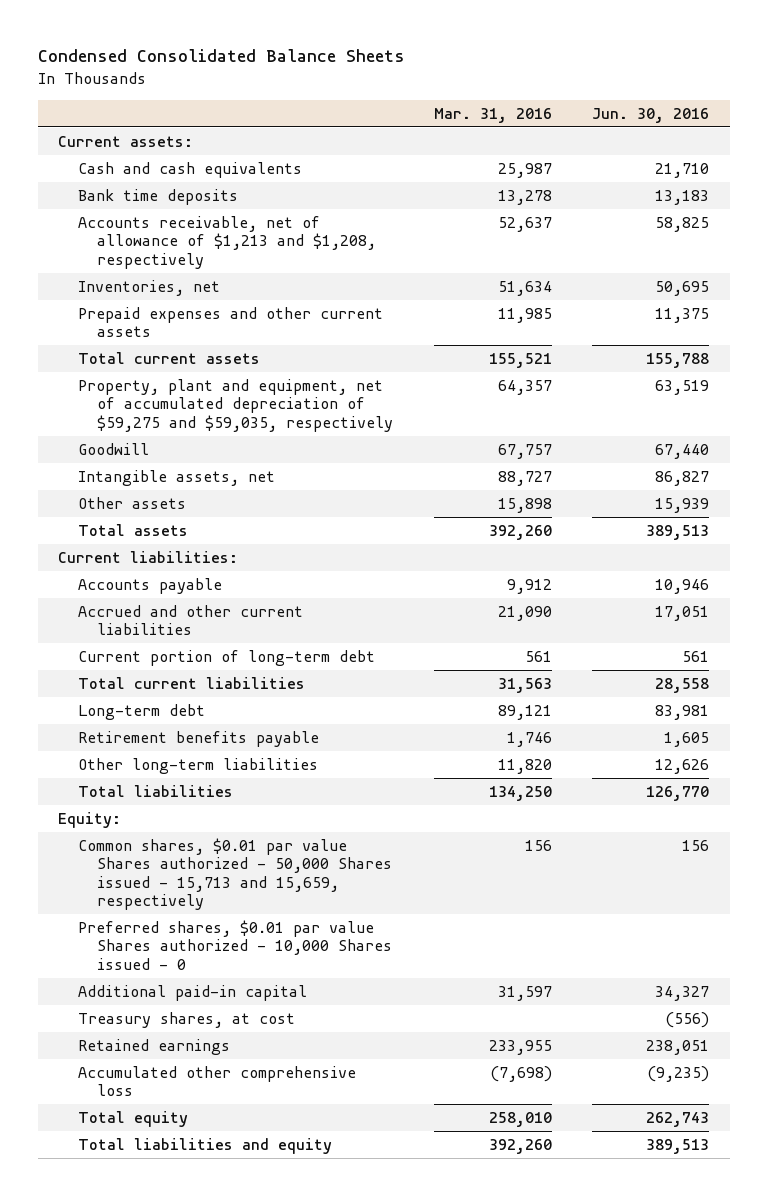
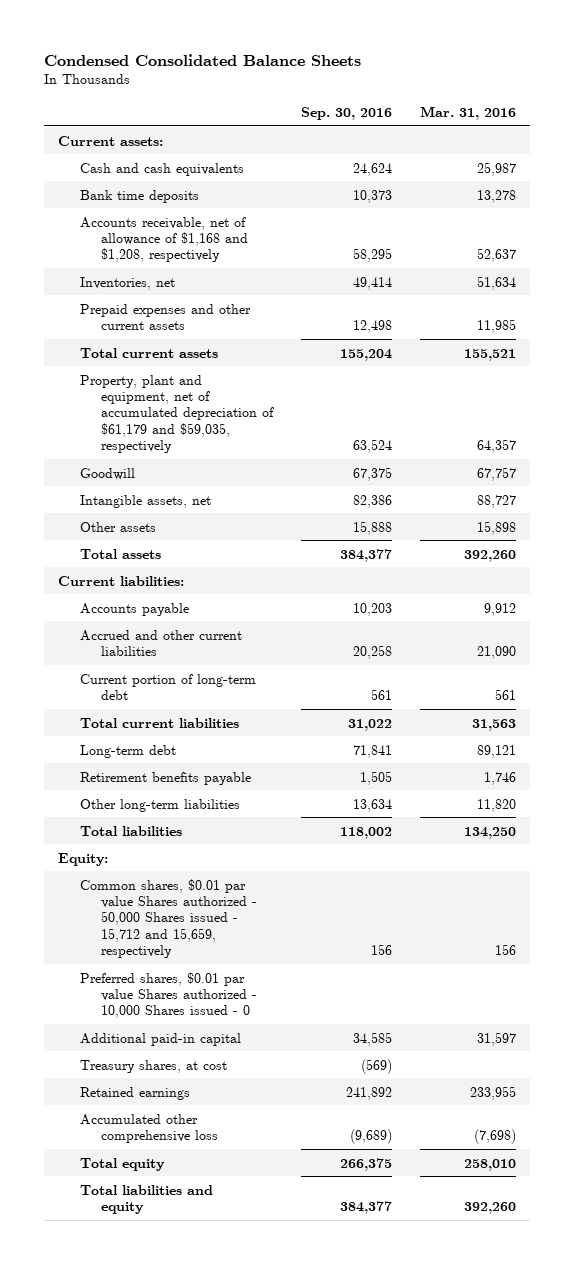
[592,107,710,123] Jun. 30, 2016 -> none
none -> [301,106,393,120] Sep. 30, 2016
[77,216,377,269] Accounts receivable, net of allowance of $1,213 and $1,208, respectively -> [79,216,249,263] Accounts receivable, net of allowance of $1,168 and $1,208, respectively
[77,379,394,432] Property, plant and equipment, net of accumulated depreciation of $59,275 and $59,035, respectively -> [79,374,275,453] Property, plant and equipment, net of accumulated depreciation of $61,179 and $59,035, respectively
[77,838,393,910] Common shares, $0.01 par value Shares authorized - 50,000 Shares issued - 15,713 and 15,659, respectively -> [79,878,258,958] Common shares, $0.01 par value Shares authorized - 50,000 Shares issued - 15,712 and 15,659, respectively

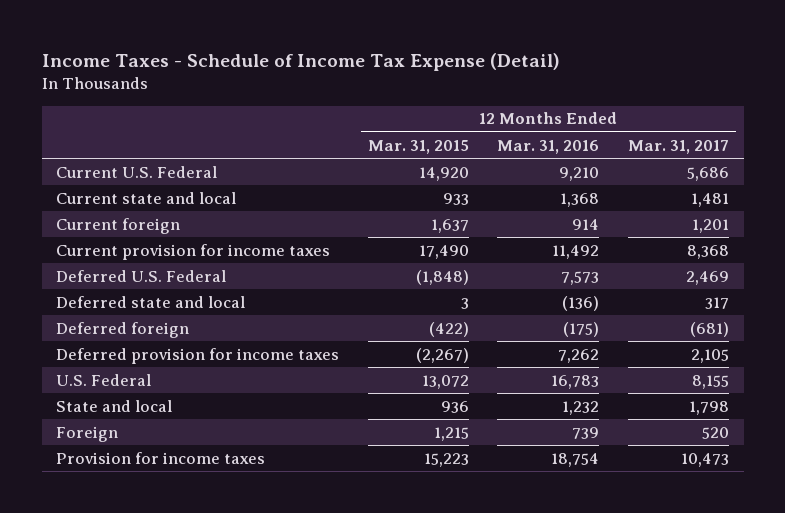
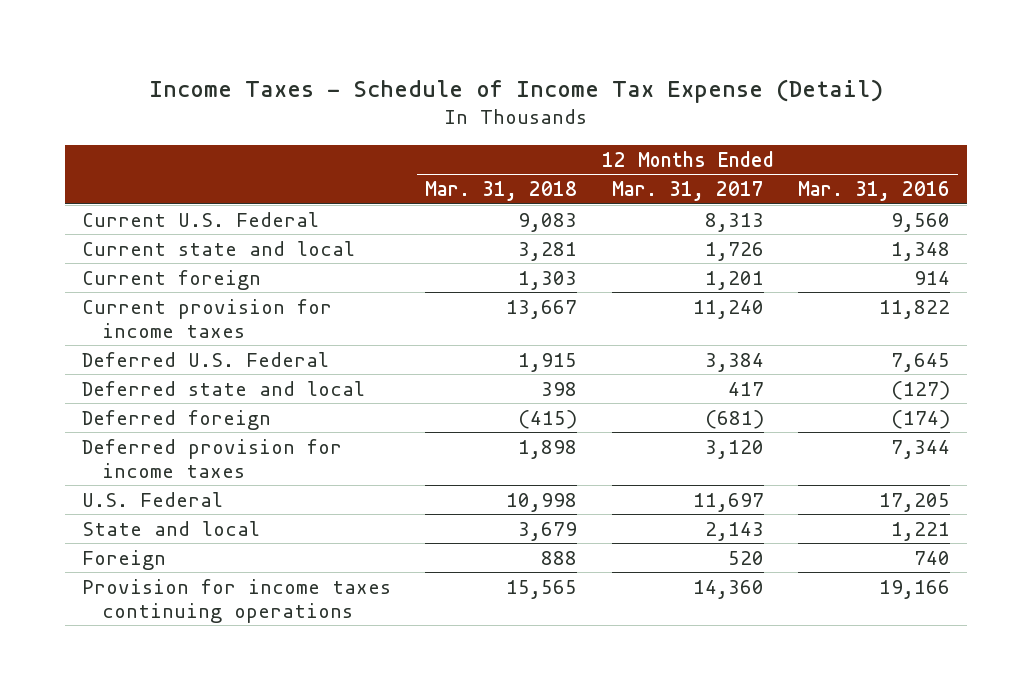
[367,139,469,154] Mar. 31, 2015 -> none
none -> [425,181,578,202] Mar. 31, 2018
[559,166,600,181] 9,210 -> [890,212,950,232] 9,560
[687,166,730,181] 5,686 -> [704,212,764,232] 8,313
[560,192,600,207] 1,368 -> [890,241,950,261] 1,348
[691,192,730,207] 1,481 -> [704,241,764,261] 1,726
[552,244,600,259] 11,492 -> [878,299,950,319] 11,822
[687,244,730,259] 8,368 -> [692,299,764,319] 11,240
[561,270,600,285] 7,573 -> [890,352,950,372] 7,645
[686,270,730,285] 2,469 -> [704,352,764,372] 3,384
[562,295,600,311] (136) -> [890,380,950,400] (127)
[705,296,730,309] 317 -> [727,381,764,396] 417
[563,321,600,337] (175) -> [890,409,950,429] (174)
[558,348,600,363] 7,262 -> [890,439,950,459] 7,344
[691,348,730,363] 2,105 -> [704,439,764,459] 3,120
[551,374,600,389] 16,783 -> [878,492,950,512] 17,205
[692,374,730,389] 8,155 -> [692,492,764,512] 11,697
[562,400,600,415] 1,232 -> [890,521,950,541] 1,221
[689,400,730,415] 1,798 -> [704,521,764,541] 2,143
[572,426,600,439] 739 -> [913,550,950,565] 740
[55,451,265,464] Provision for income taxes -> [82,578,392,623] Provision for income taxes continuing operations
[551,452,600,467] 18,754 -> [878,579,950,599] 19,166
[681,452,730,467] 10,473 -> [692,579,764,599] 14,360

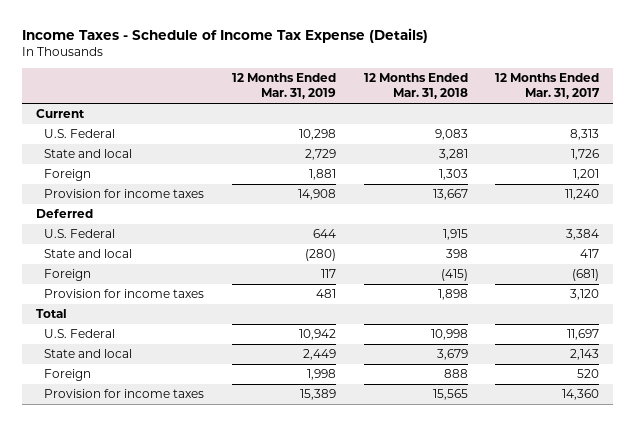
[149,78,884,103] Income Taxes - Schedule of Income Tax Expense (Detail) -> [21,28,428,44] Income Taxes - Schedule of Income Tax Expense (Details)
[797,181,950,202] Mar. 31, 2016 -> none
none -> [232,73,337,100] 12 Months Ended Mar. 31, 2019
none -> [35,109,85,119] Current
[82,211,320,227] Current U.S. Federal -> [44,129,116,139] U.S. Federal
[82,240,356,256] Current state and local -> [44,149,133,159] State and local
[82,269,262,290] Current foreign -> [44,169,92,182] Foreign
[82,298,333,338] Current provision for income taxes -> [44,189,205,199] Provision for income taxes
none -> [35,209,93,219] Deferred
[82,351,330,367] Deferred U.S. Federal -> [44,229,116,239] U.S. Federal
[82,380,366,396] Deferred state and local -> [44,249,133,259] State and local
[82,409,272,430] Deferred foreign -> [44,269,92,282] Foreign
[82,438,343,478] Deferred provision for income taxes -> [44,289,205,299] Provision for income taxes
none -> [35,309,67,319] Total
[82,578,392,623] Provision for income taxes continuing operations -> [44,389,205,399] Provision for income taxes

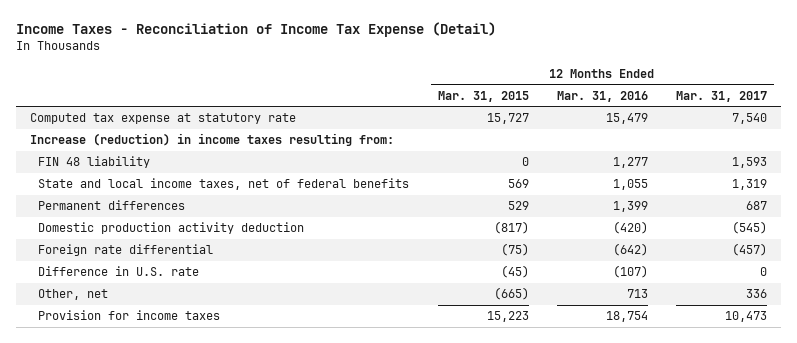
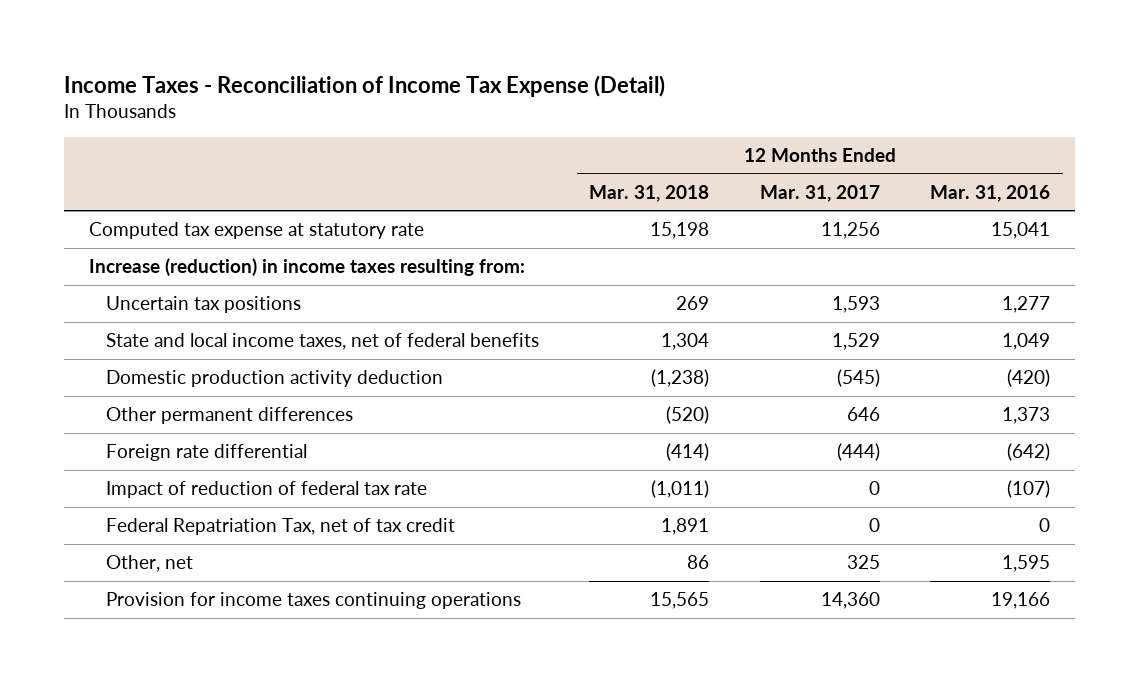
[437,90,529,102] Mar. 31, 2015 -> none
none -> [589,184,710,202] Mar. 31, 2018
[605,113,648,125] 15,479 -> [991,222,1051,240] 15,041
[732,113,768,125] 7,540 -> [820,222,880,240] 11,256
[38,200,186,211] Permanent differences -> none
[38,156,151,169] FIN 48 liability -> [105,296,301,314] Uncertain tax positions
[612,179,648,191] 1,055 -> [1002,333,1051,351] 1,049
[732,179,768,191] 1,319 -> [831,333,880,351] 1,529
none -> [105,407,353,425] Other permanent differences
[732,243,768,257] (457) -> [836,443,880,462] (444)
[38,266,200,277] Difference in U.S. rate -> [105,481,427,499] Impact of reduction of federal tax rate
none -> [105,518,455,536] Federal Repatriation Tax, net of tax credit
[626,289,648,299] 713 -> [1002,555,1051,573] 1,595
[746,289,768,299] 336 -> [846,555,880,570] 325
[38,310,221,321] Provision for income taxes -> [105,592,521,610] Provision for income taxes continuing operations
[605,311,648,323] 18,754 -> [991,592,1051,610] 19,166
[725,311,768,323] 10,473 -> [820,592,880,610] 14,360

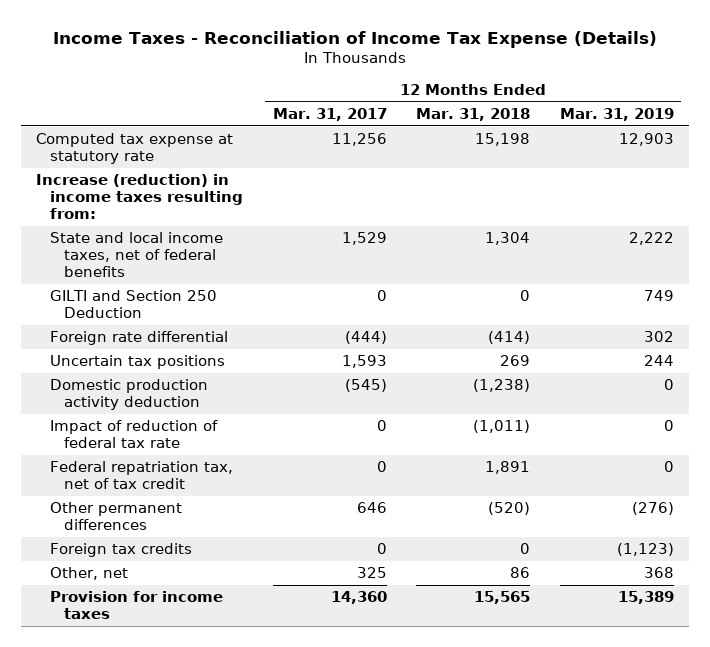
[64,75,666,98] Income Taxes - Reconciliation of Income Tax Expense (Detail) -> [52,30,657,48] Income Taxes - Reconciliation of Income Tax Expense (Details)
[930,184,1051,202] Mar. 31, 2016 -> none
none -> [559,107,674,121] Mar. 31, 2019
none -> [49,290,217,319] GILTI and Section 250 Deduction
[105,296,301,314] Uncertain tax positions -> [49,355,225,370] Uncertain tax positions
[105,370,443,388] Domestic production activity deduction -> [49,379,208,411] Domestic production activity deduction
[105,518,455,536] Federal Repatriation Tax, net of tax credit -> [49,461,233,490] Federal repatriation tax, net of tax credit
[105,407,353,425] Other permanent differences -> [49,502,182,531] Other permanent differences
none -> [49,543,192,558] Foreign tax credits
[105,592,521,610] Provision for income taxes continuing operations -> [49,591,223,620] Provision for income taxes

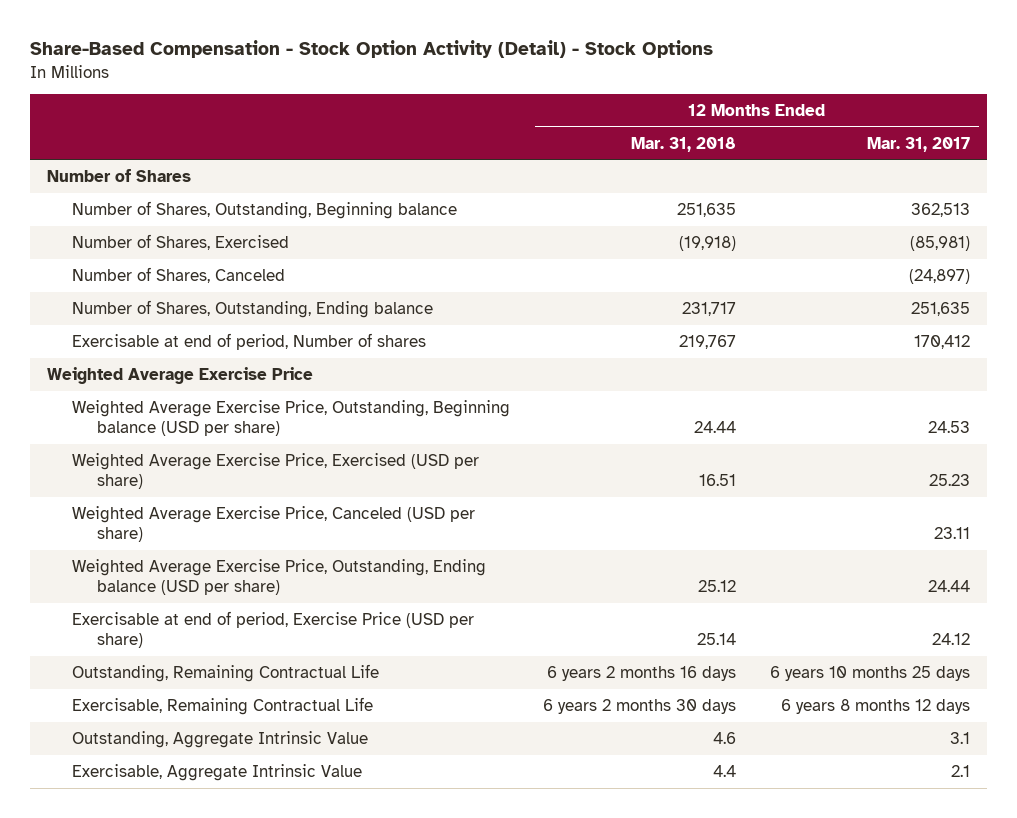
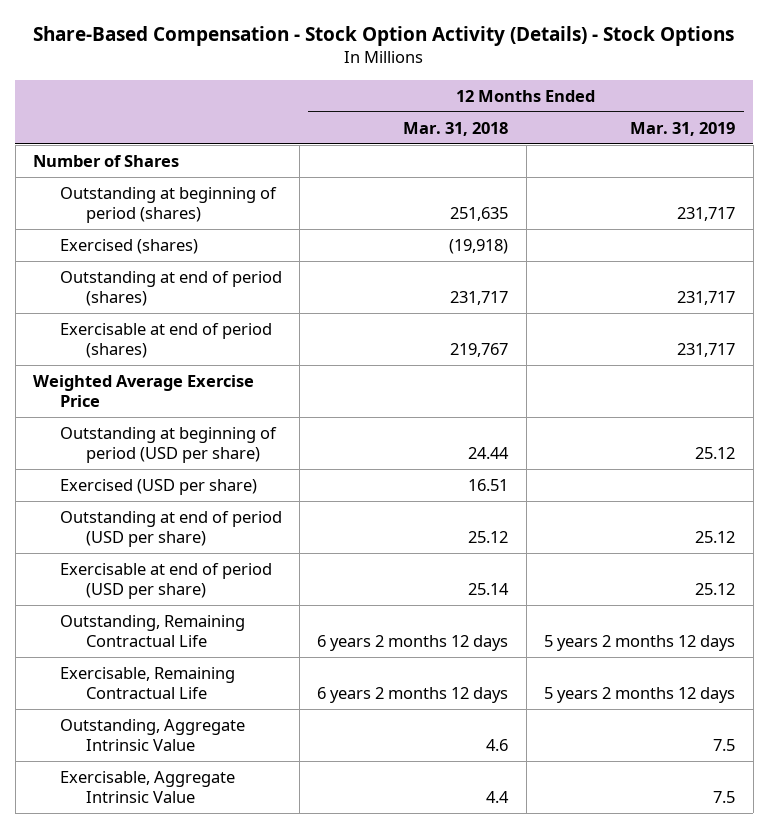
[29,40,713,59] Share-Based Compensation - Stock Option Activity (Detail) - Stock Options -> [33,25,735,46] Share-Based Compensation - Stock Option Activity (Details) - Stock Options
[867,136,971,152] Mar. 31, 2017 -> none
none -> [630,121,736,136] Mar. 31, 2019
[71,266,285,283] Number of Shares, Canceled -> none
[71,200,457,219] Number of Shares, Outstanding, Beginning balance -> [59,186,277,223] Outstanding at beginning of period (shares)
[71,233,289,250] Number of Shares, Exercised -> [59,238,198,254] Exercised (shares)
[71,299,433,318] Number of Shares, Outstanding, Ending balance -> [59,270,282,306] Outstanding at end of period (shares)
[71,332,426,350] Exercisable at end of period, Number of shares -> [59,322,272,358] Exercisable at end of period (shares)
[71,505,475,543] Weighted Average Exercise Price, Canceled (USD per share) -> none
[71,399,510,437] Weighted Average Exercise Price, Outstanding, Beginning balance (USD per share) -> [59,426,277,463] Outstanding at beginning of period (USD per share)
[71,452,479,490] Weighted Average Exercise Price, Exercised (USD per share) -> [59,478,257,495] Exercised (USD per share)
[71,558,486,596] Weighted Average Exercise Price, Outstanding, Ending balance (USD per share) -> [59,510,282,547] Outstanding at end of period (USD per share)
[71,610,474,649] Exercisable at end of period, Exercise Price (USD per share) -> [59,562,272,599] Exercisable at end of period (USD per share)
[547,665,737,681] 6 years 2 months 16 days -> [317,634,509,651] 6 years 2 months 12 days
[543,698,737,714] 6 years 2 months 30 days -> [317,686,509,703] 6 years 2 months 12 days

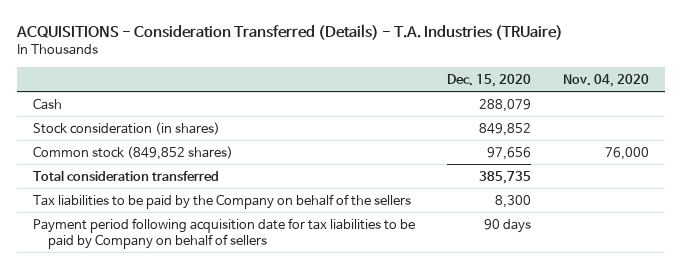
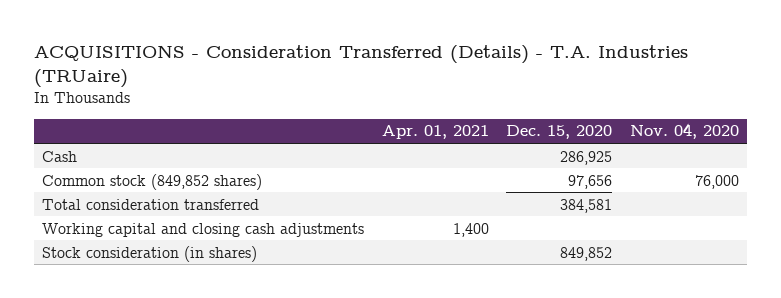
none -> [381,125,489,140] Apr. 01, 2021
[479,98,532,112] 288,079 -> [560,150,613,165] 286,925
[33,193,412,209] Tax liabilities to be paid by the Company on behalf of the sellers -> none
[33,217,416,250] Payment period following acquisition date for tax liabilities to be paid by Company on behalf of sellers -> none
[479,170,532,184] 385,735 -> [560,198,613,213] 384,581
none -> [42,222,365,237] Working capital and closing cash adjustments
[33,121,221,135] Stock consideration (in shares) -> [42,245,258,262] Stock consideration (in shares)

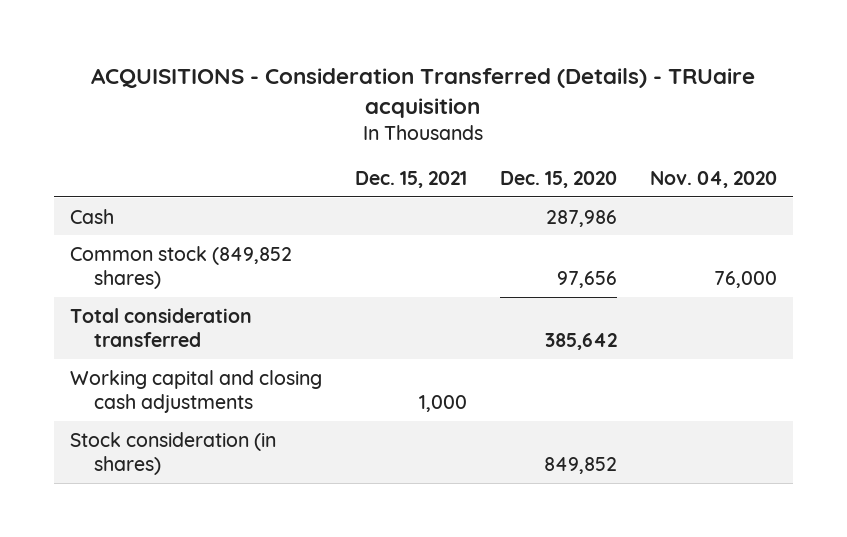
[33,44,688,89] ACQUISITIONS - Consideration Transferred (Details) - T.A. Industries (TRUaire) -> [91,67,756,118] ACQUISITIONS - Consideration Transferred (Details) - TRUaire acquisition
[381,125,489,140] Apr. 01, 2021 -> none
none -> [354,170,467,188] Dec. 15, 2021
[560,150,613,165] 286,925 -> [545,209,617,227] 287,986
[560,198,613,213] 384,581 -> [544,333,617,351] 385,642

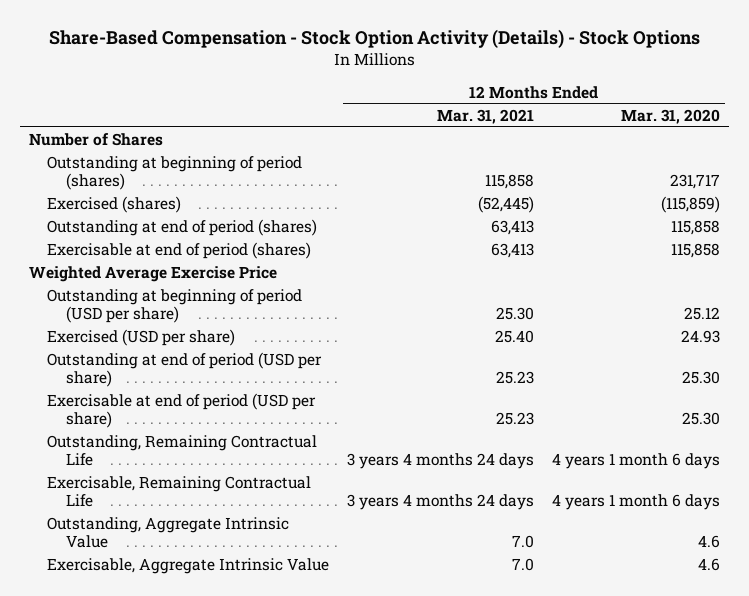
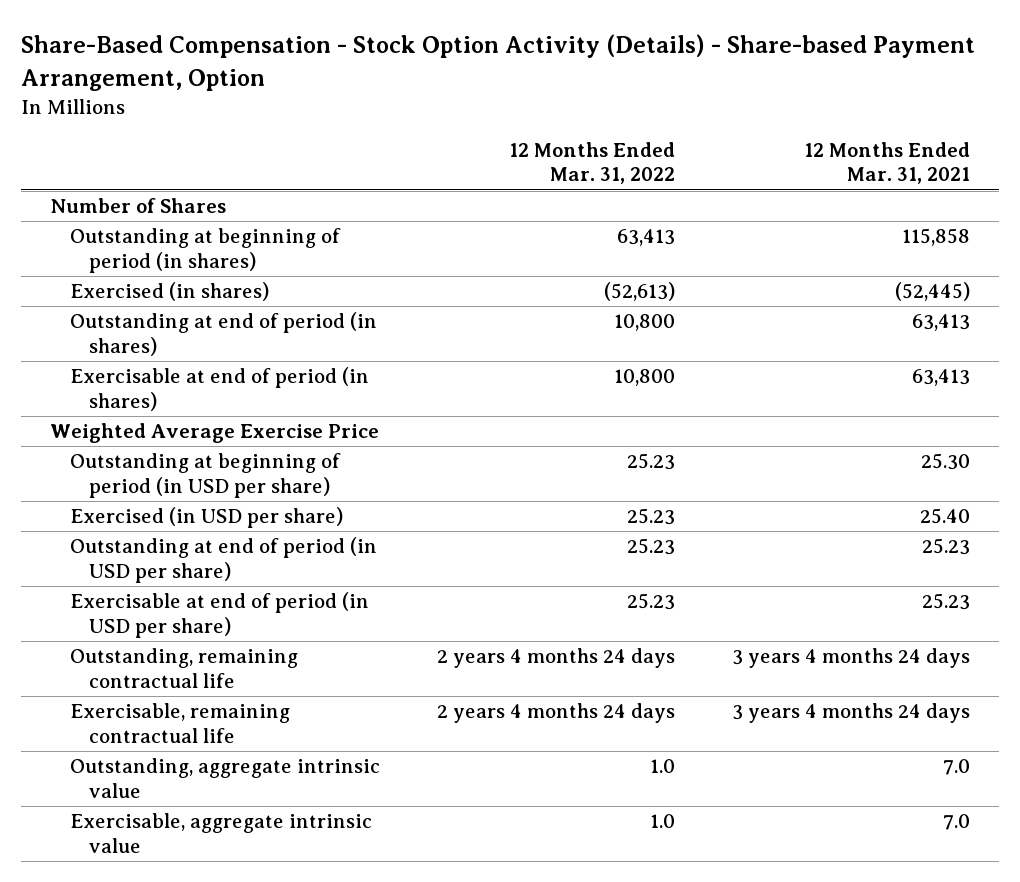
[48,29,700,49] Share-Based Compensation - Stock Option Activity (Details) - Stock Options -> [21,34,976,91] Share-Based Compensation - Stock Option Activity (Details) - Share-based Payment Arrangement, Option
[621,109,721,125] Mar. 31, 2020 -> none
none -> [508,141,675,185] 12 Months Ended Mar. 31, 2022
[47,156,303,191] Outstanding at beginning of period (shares) -> [69,228,341,274] Outstanding at beginning of period (in shares)
[47,196,182,214] Exercised (shares) -> [69,282,269,302] Exercised (in shares)
[47,219,318,237] Outstanding at end of period (shares) -> [69,312,377,357] Outstanding at end of period (in shares)
[47,242,312,260] Exercisable at end of period (shares) -> [69,367,369,412] Exercisable at end of period (in shares)
[47,289,303,324] Outstanding at beginning of period (USD per share) -> [69,453,341,499] Outstanding at beginning of period (in USD per share)
[47,329,236,347] Exercised (USD per share) -> [69,507,343,529] Exercised (in USD per share)
[47,352,323,388] Outstanding at end of period (USD per share) -> [69,537,377,584] Outstanding at end of period (in USD per share)
[47,393,317,429] Exercisable at end of period (USD per share) -> [69,592,369,639] Exercisable at end of period (in USD per share)
[47,435,318,467] Outstanding, Remaining Contractual Life -> [69,648,298,689] Outstanding, remaining contractual life
[47,476,312,508] Exercisable, Remaining Contractual Life -> [69,703,290,744] Exercisable, remaining contractual life
[47,517,290,549] Outstanding, Aggregate Intrinsic Value -> [69,758,380,799] Outstanding, aggregate intrinsic value
[47,558,330,575] Exercisable, Aggregate Intrinsic Value -> [69,813,372,854] Exercisable, aggregate intrinsic value

